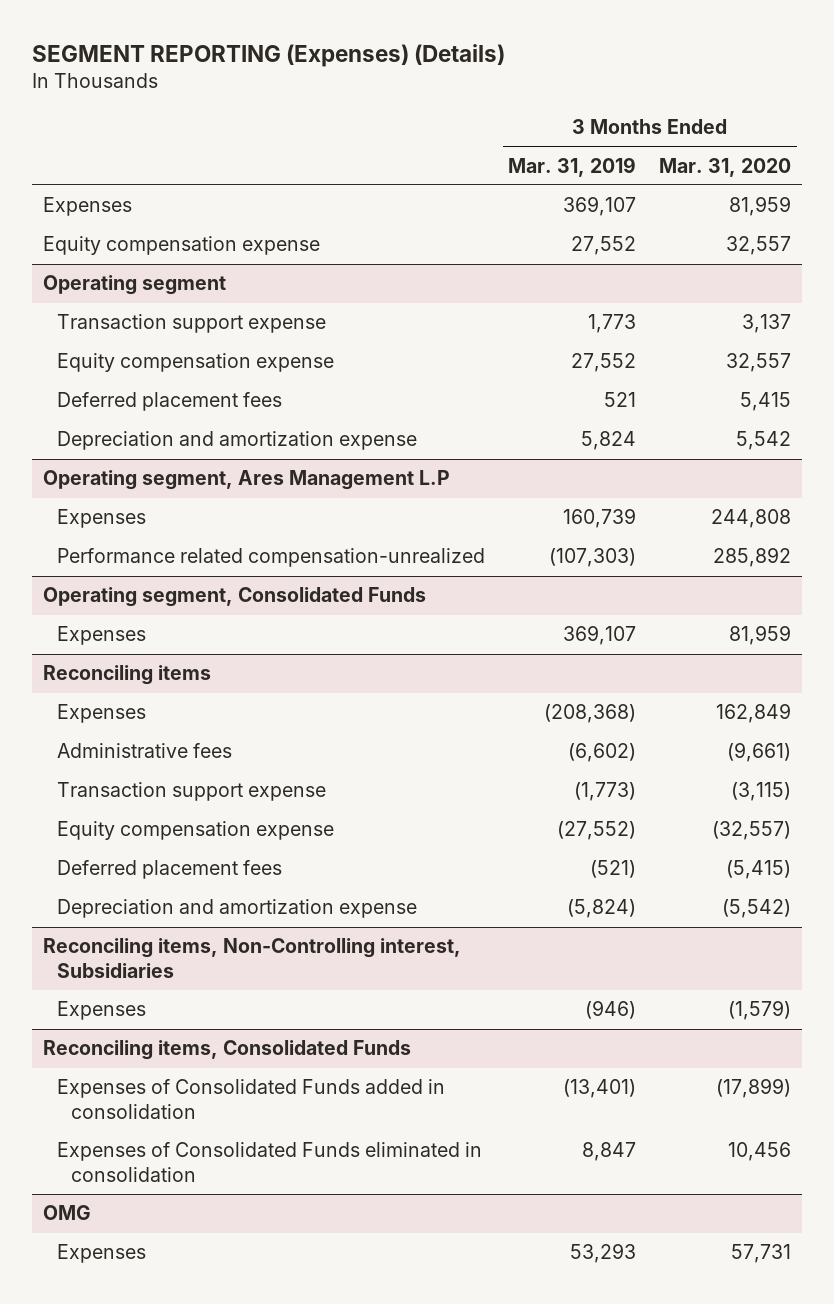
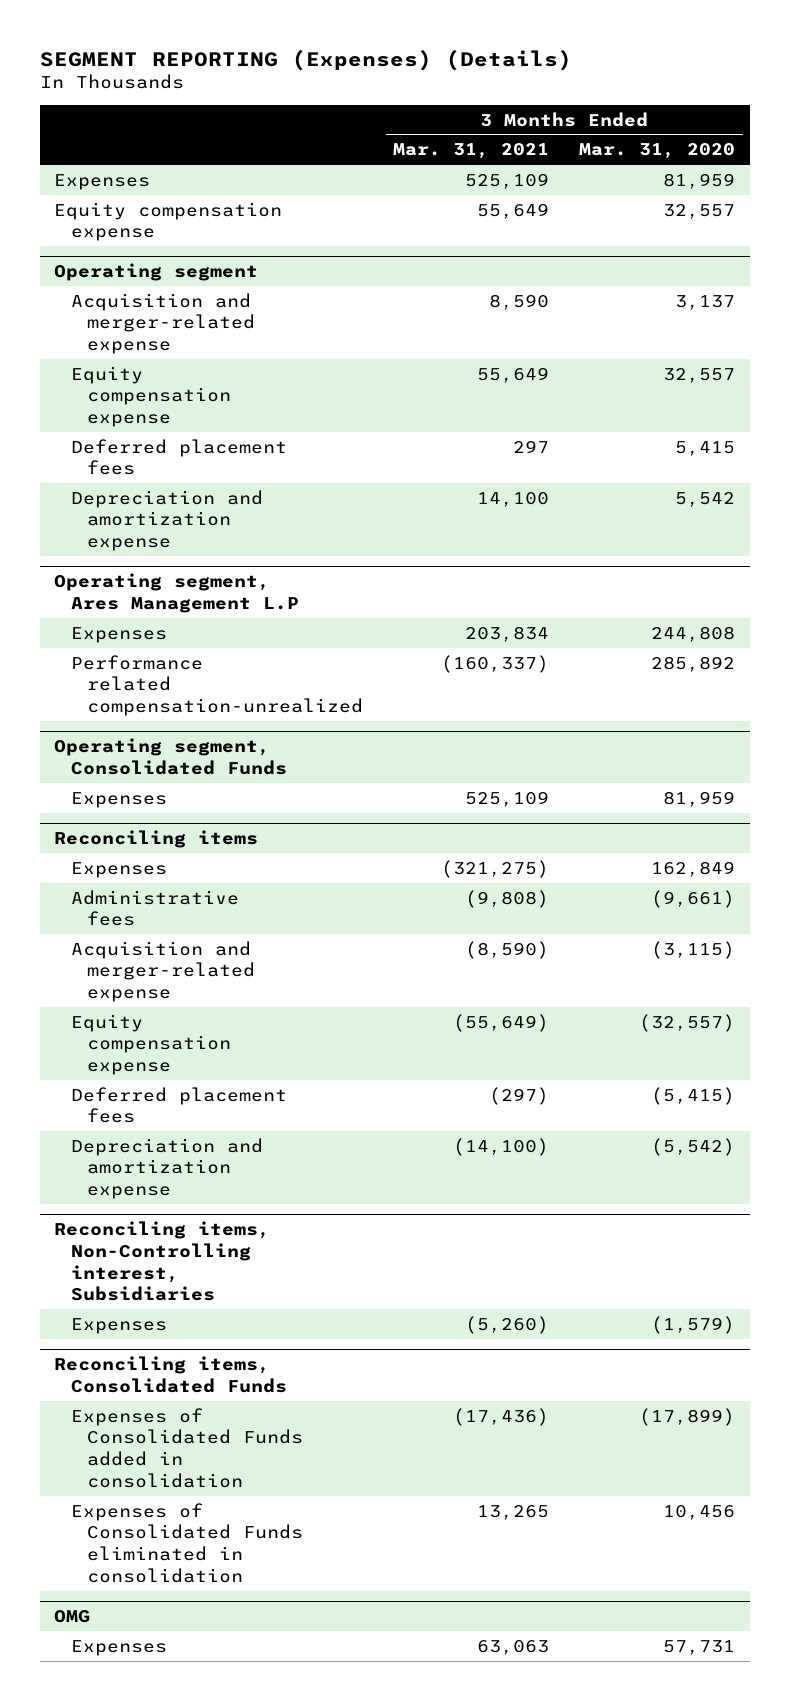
[508,156,637,177] Mar. 31, 2019 -> none
none -> [393,143,550,160] Mar. 31, 2021
[57,314,327,334] Transaction support expense -> [70,292,256,354] Acquisition and merger-related expense
[57,782,327,802] Transaction support expense -> [70,940,256,1002] Acquisition and merger-related expense

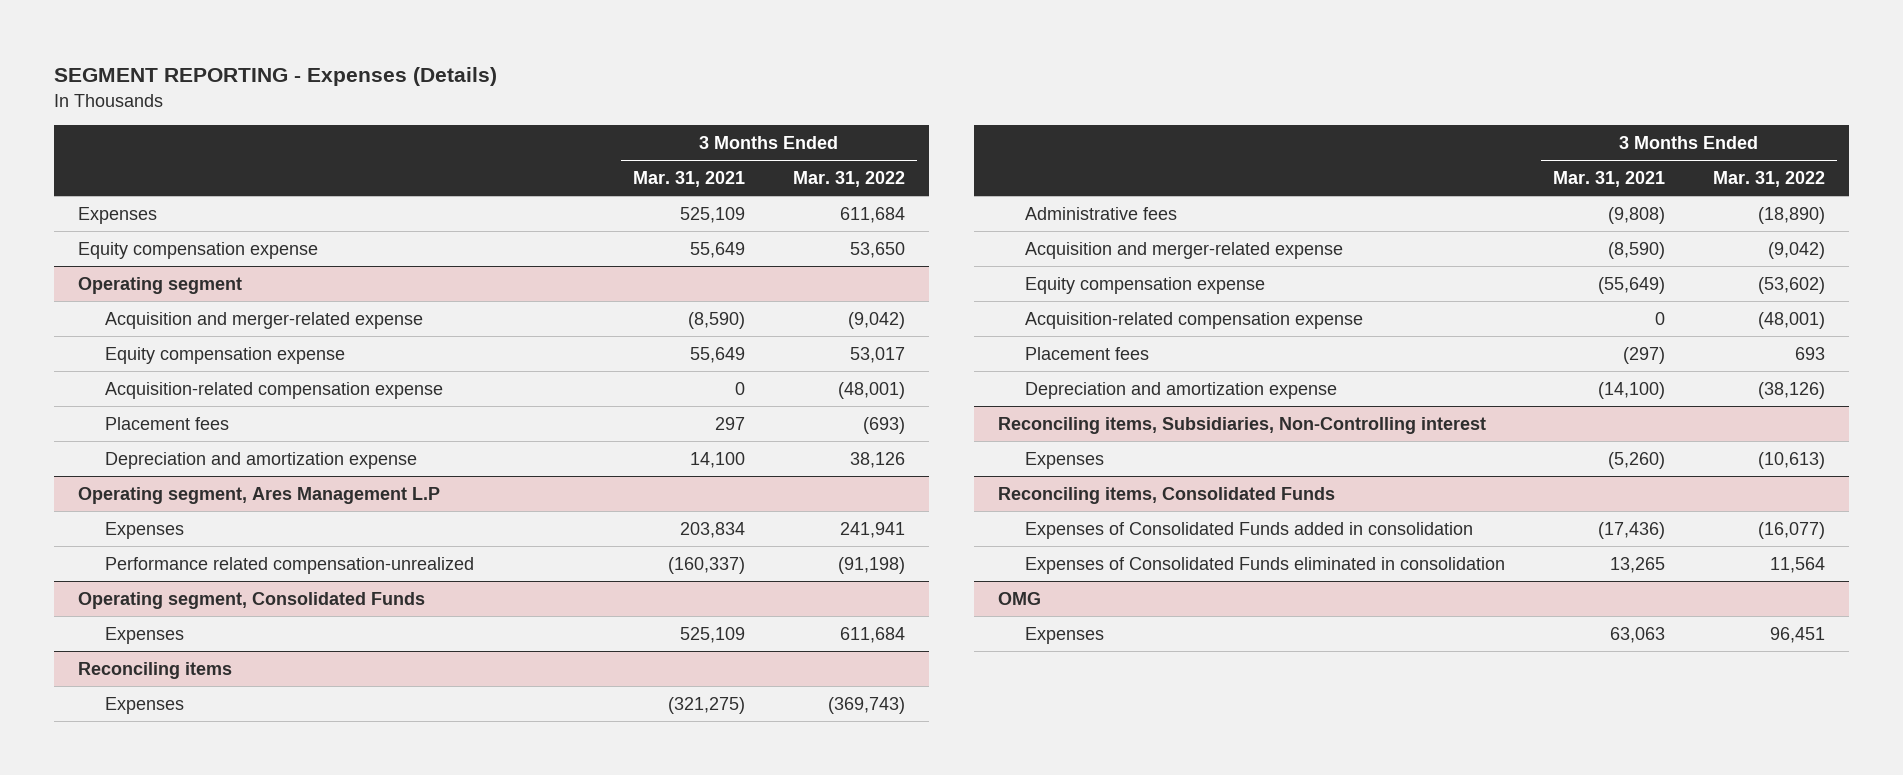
[39,49,572,71] SEGMENT REPORTING (Expenses) (Details) -> [54,67,498,87] SEGMENT REPORTING - Expenses (Details)
[579,143,736,160] Mar. 31, 2020 -> none
none -> [792,171,905,188] Mar. 31, 2022
[489,293,550,310] 8,590 -> [687,311,745,329] (8,590)
none -> [105,381,444,399] Acquisition-related compensation expense
[70,438,287,476] Deferred placement fees -> [105,416,230,430] Placement fees
none -> [1025,311,1364,329] Acquisition-related compensation expense
[70,1086,287,1124] Deferred placement fees -> [1025,346,1150,360] Placement fees
[54,1221,271,1302] Reconciling items, Non-Controlling interest, Subsidiaries -> [998,416,1487,434] Reconciling items, Subsidiaries, Non-Controlling interest

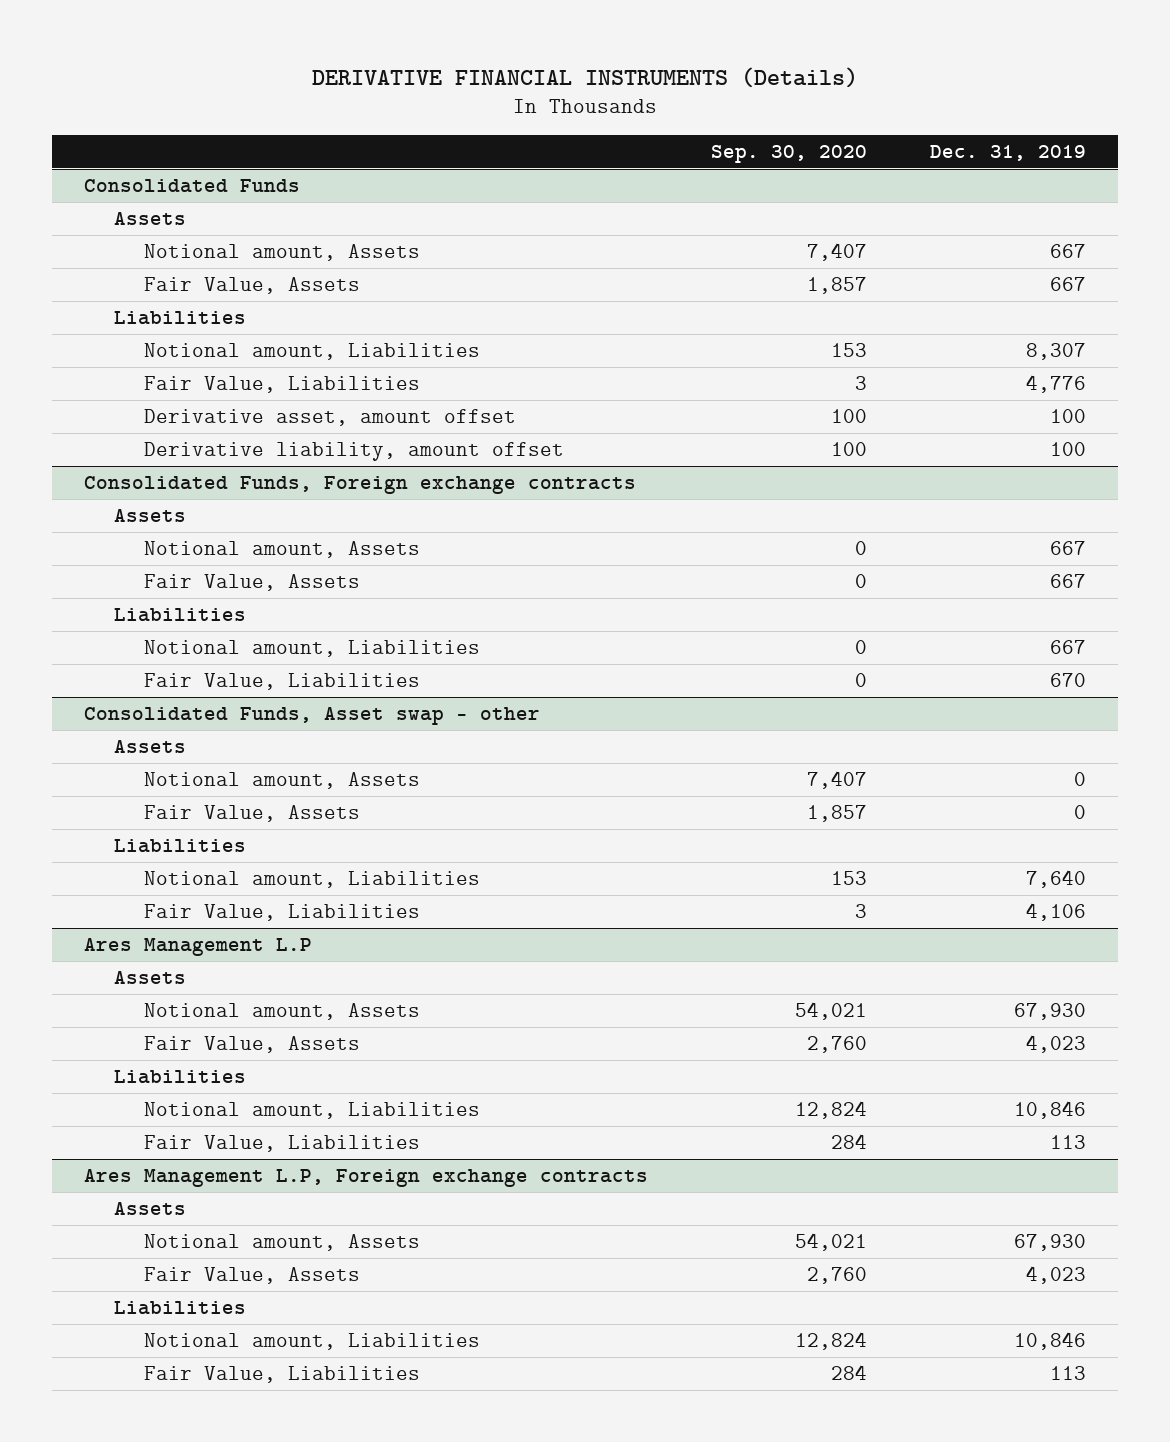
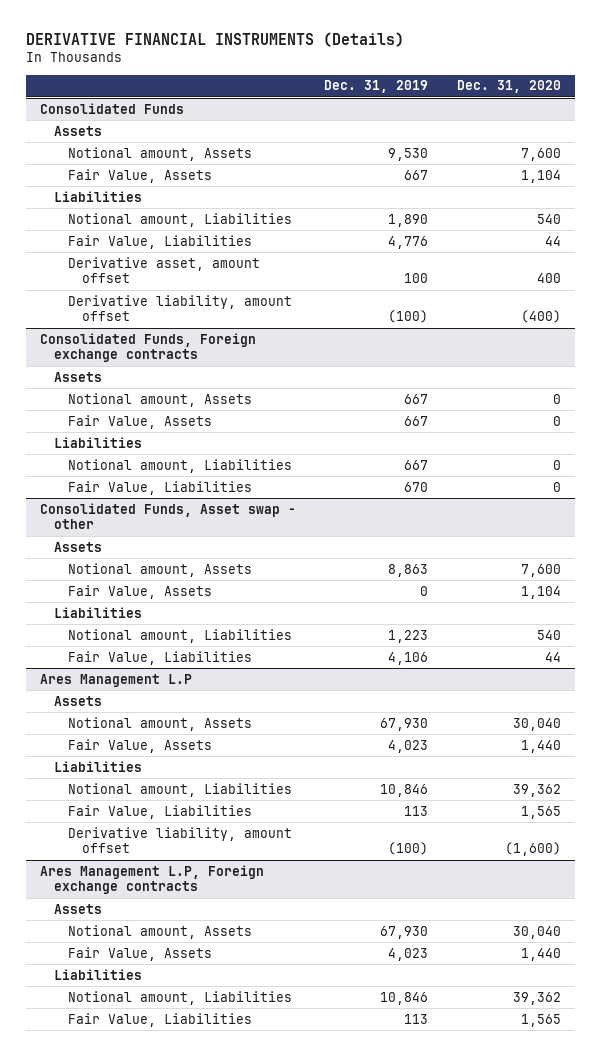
[710,144,867,163] Sep. 30, 2020 -> none
none -> [457,80,562,94] Dec. 31, 2020
[1050,244,1087,259] 667 -> [388,147,429,161] 9,530
[1026,343,1087,361] 8,307 -> [388,213,429,227] 1,890
[1050,442,1087,457] 100 -> [388,310,429,324] (100)
[1074,772,1087,787] 0 -> [388,563,429,577] 8,863
[1026,870,1087,889] 7,640 -> [388,629,429,643] 1,223
none -> [67,826,292,854] Derivative liability, amount offset

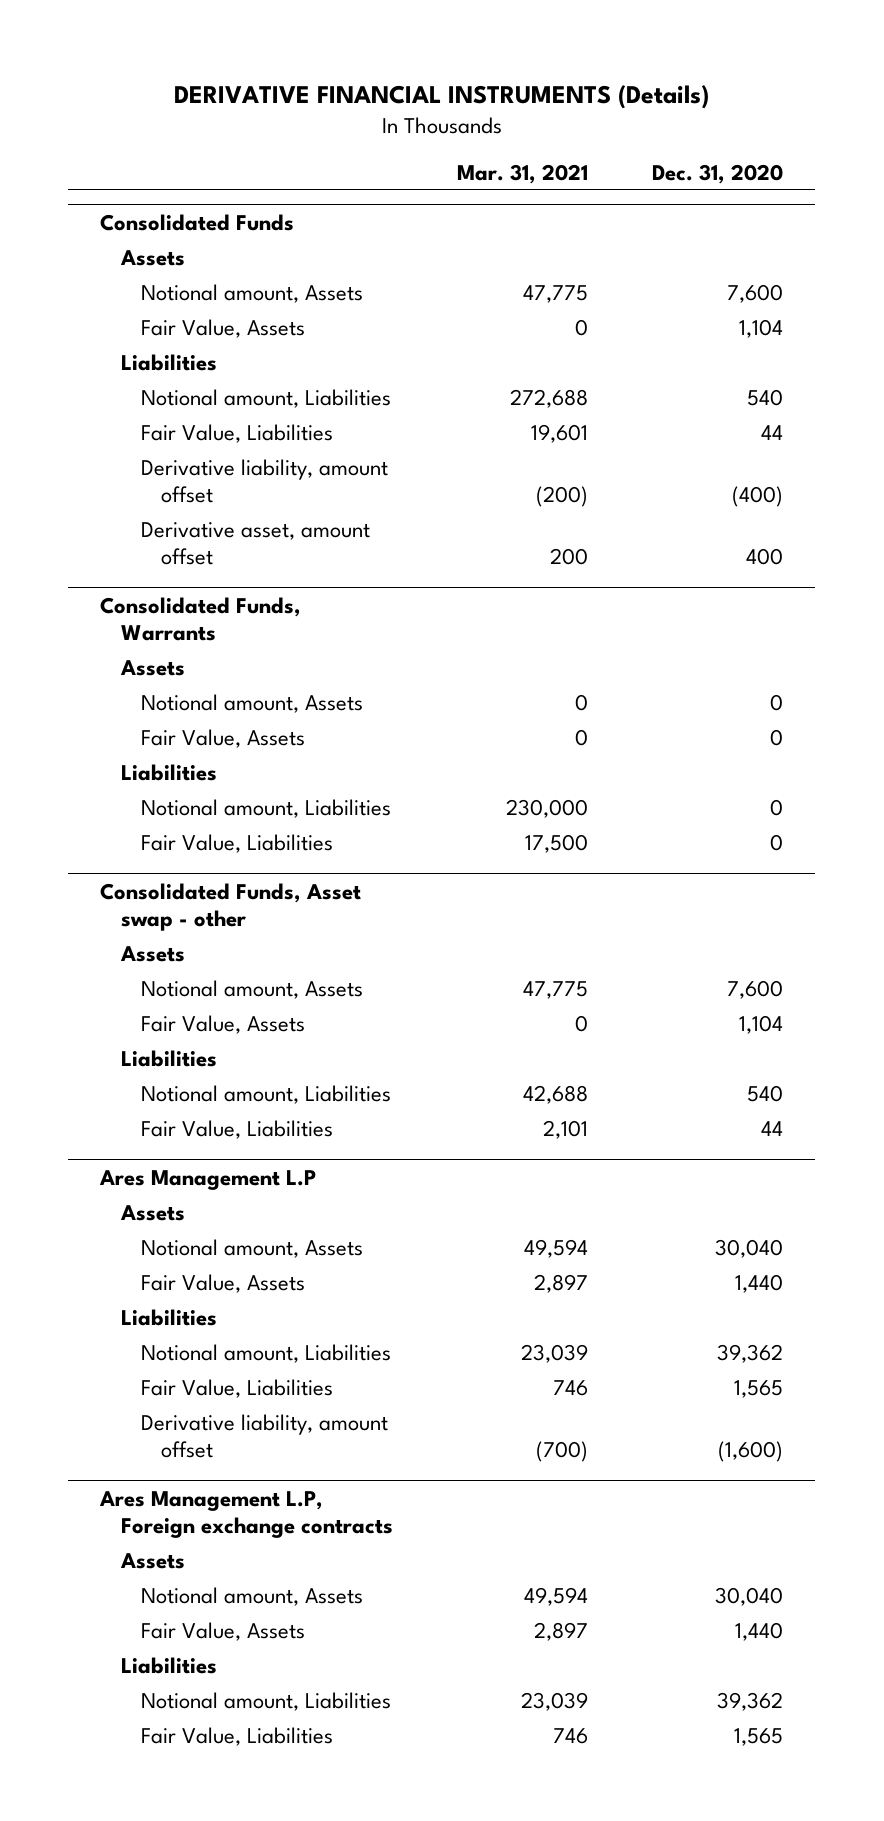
[324,80,429,94] Dec. 31, 2019 -> none
none -> [456,163,588,184] Mar. 31, 2021
[39,332,256,363] Consolidated Funds, Foreign exchange contracts -> none
[67,256,260,284] Derivative asset, amount offset -> [140,521,370,566] Derivative asset, amount offset
none -> [100,596,302,642] Consolidated Funds, Warrants

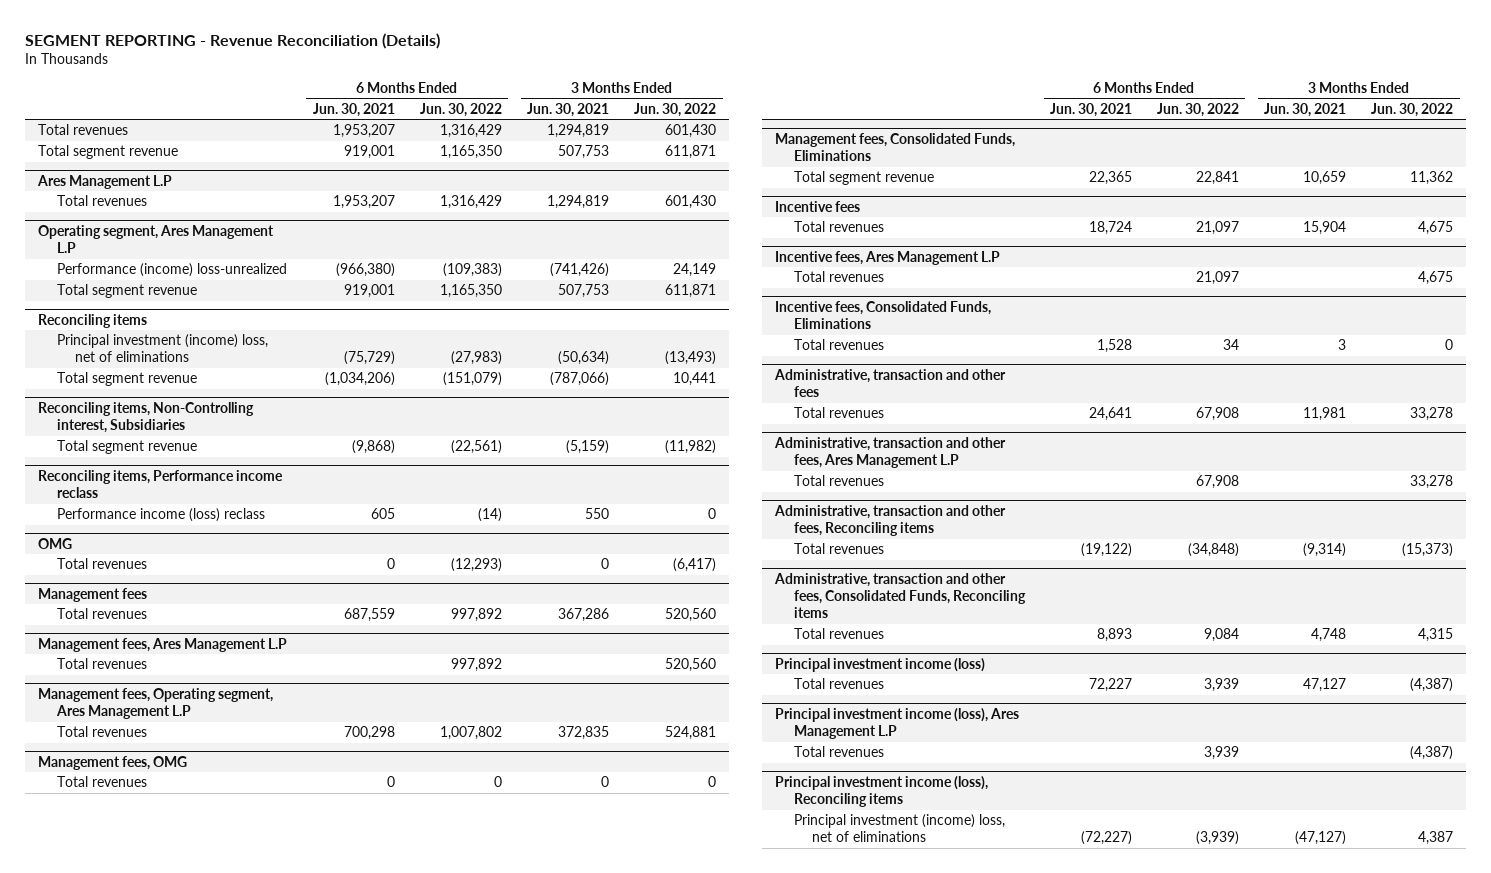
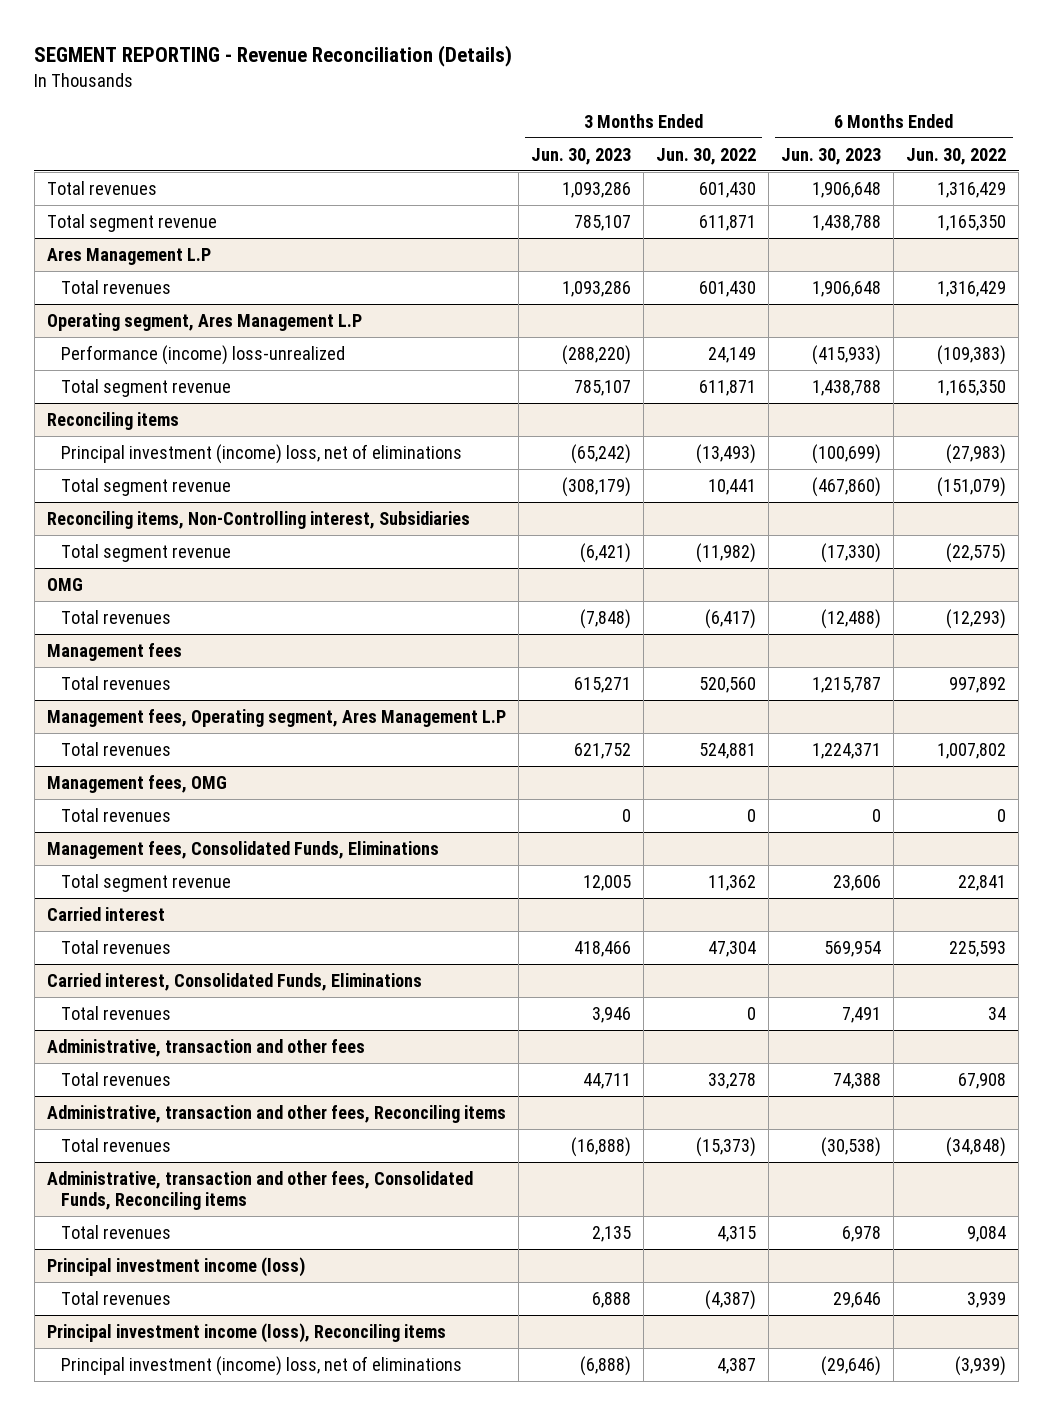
[312,102,395,117] Jun. 30, 2021 -> none
[527,102,610,117] Jun. 30, 2021 -> none
none -> [530,147,631,165] Jun. 30, 2023
none -> [781,147,882,165] Jun. 30, 2023
[37,469,283,499] Reconciling items, Performance income reclass -> none
[56,508,265,523] Performance income (loss) reclass -> none
[450,440,502,455] (22,561) -> [946,542,1007,563] (22,575)
[37,637,287,652] Management fees, Ares Management L.P -> none
[56,658,147,670] Total revenues -> none
[775,200,861,212] Incentive fees -> none
[775,250,1001,265] Incentive fees, Ares Management L.P -> none
[793,271,884,283] Total revenues -> none
[775,300,992,330] Incentive fees, Consolidated Funds, Eliminations -> none
none -> [46,906,165,921] Carried interest
[1195,221,1239,236] 21,097 -> [949,940,1007,957] 225,593
[1418,221,1454,236] 4,675 -> [708,940,757,957] 47,304
none -> [46,972,422,991] Carried interest, Consolidated Funds, Eliminations
[774,436,1007,469] Administrative, transaction and other fees, Ares Management L.P -> none
[793,475,884,487] Total revenues -> none
[775,707,1020,740] Principal investment income (loss), Ares Management L.P -> none
[793,746,884,758] Total revenues -> none

